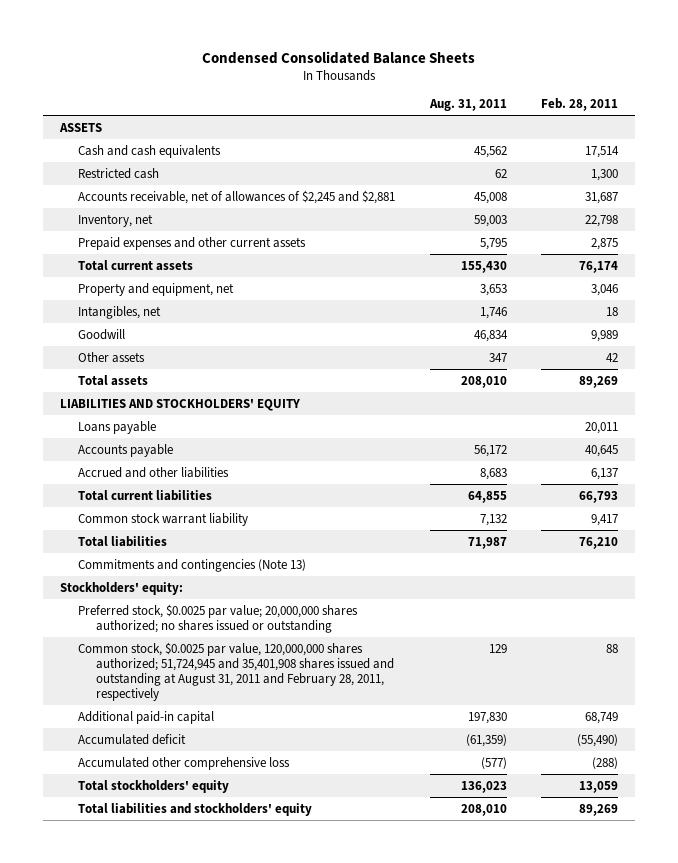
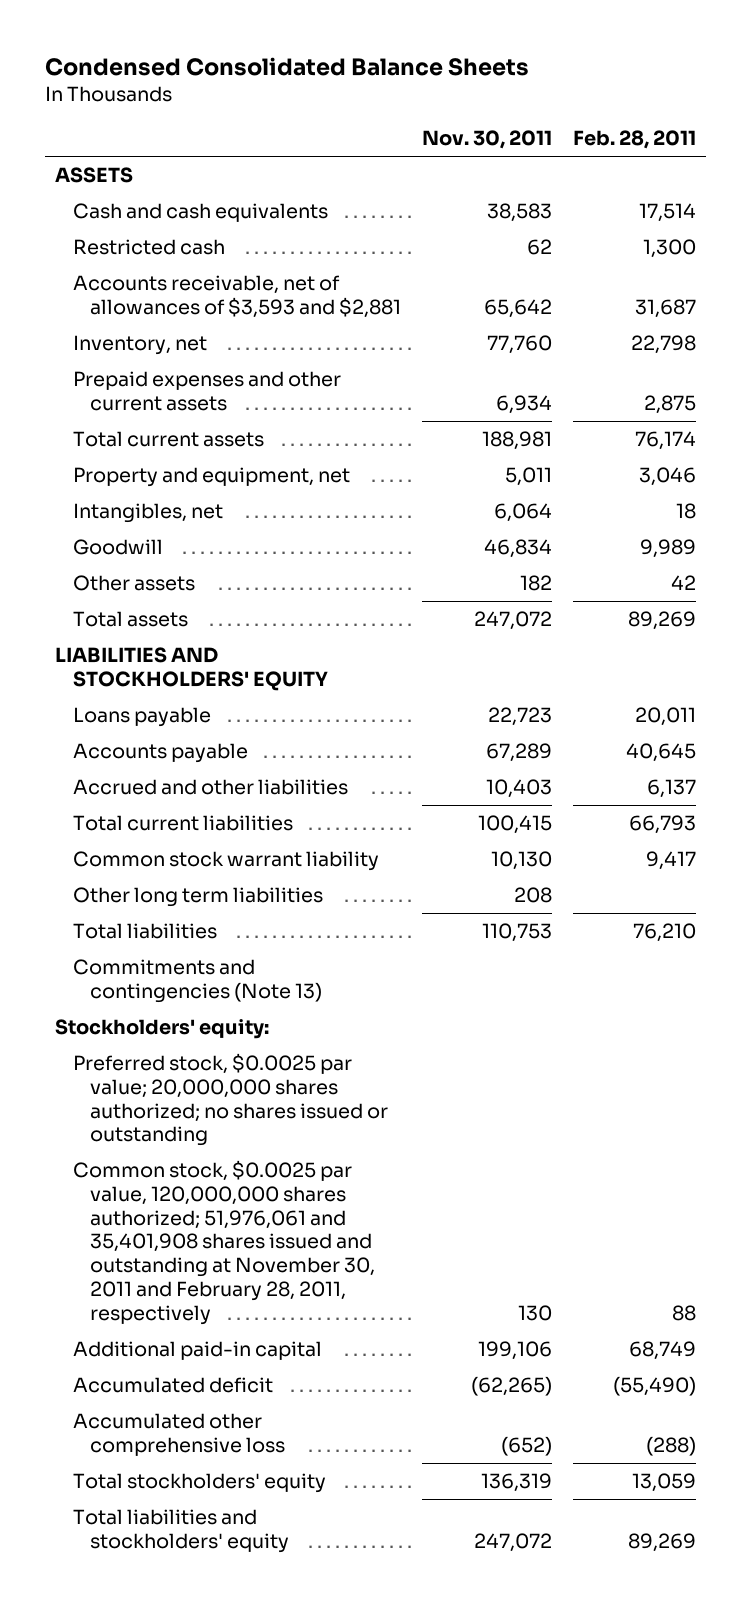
[428,99,507,112] Aug. 31, 2011 -> none
none -> [422,130,553,150] Nov. 30, 2011
[78,189,396,204] Accounts receivable, net of allowances of $2,245 and $2,881 -> [72,274,402,318] Accounts receivable, net of allowances of $3,593 and $2,881
none -> [72,886,323,907] Other long term liabilities
[78,641,395,701] Common stock, $0.0025 par value, 120,000,000 shares authorized; 51,724,945 and 35,401,908 shares issued and outstanding at August 31, 2011 and February 28, 2011, respectively -> [72,1159,376,1325] Common stock, $0.0025 par value, 120,000,000 shares authorized; 51,976,061 and 35,401,908 shares issued and outstanding at November 30, 2011 and February 28, 2011, respectively

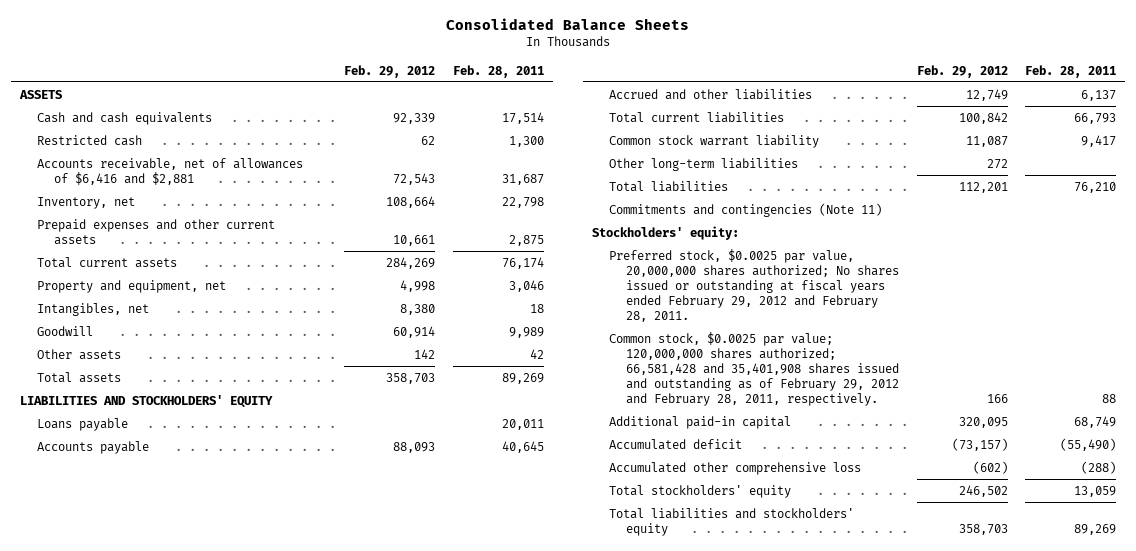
[44,56,529,76] Condensed Consolidated Balance Sheets -> [446,17,690,30] Consolidated Balance Sheets
[422,130,553,150] Nov. 30, 2011 -> none
none -> [344,64,436,78] Feb. 29, 2012
[72,274,402,318] Accounts receivable, net of allowances of $3,593 and $2,881 -> [36,157,303,185] Accounts receivable, net of allowances of $6,416 and $2,881
[72,886,323,907] Other long term liabilities -> [609,157,799,171] Other long-term liabilities
[72,958,323,1003] Commitments and contingencies (Note 13) -> [609,202,883,217] Commitments and contingencies (Note 11)
[72,1052,389,1147] Preferred stock, $0.0025 par value; 20,000,000 shares authorized; no shares issued or outstanding -> [609,248,900,322] Preferred stock, $0.0025 par value, 20,000,000 shares authorized; No shares issued or outstanding at fiscal years ended February 29, 2012 and February 28, 2011.
[72,1159,376,1325] Common stock, $0.0025 par value, 120,000,000 shares authorized; 51,976,061 and 35,401,908 shares issued and outstanding at November 30, 2011 and February 28, 2011, respectively -> [609,331,900,406] Common stock, $0.0025 par value; 120,000,000 shares authorized; 66,581,428 and 35,401,908 shares issued and outstanding as of February 29, 2012 and February 28, 2011, respectively.

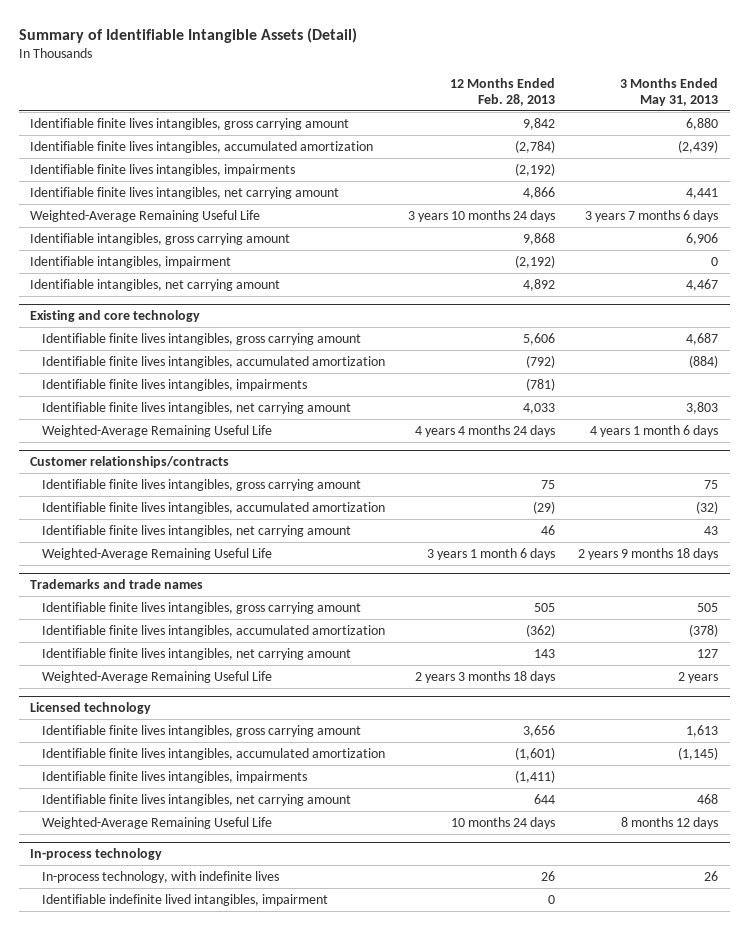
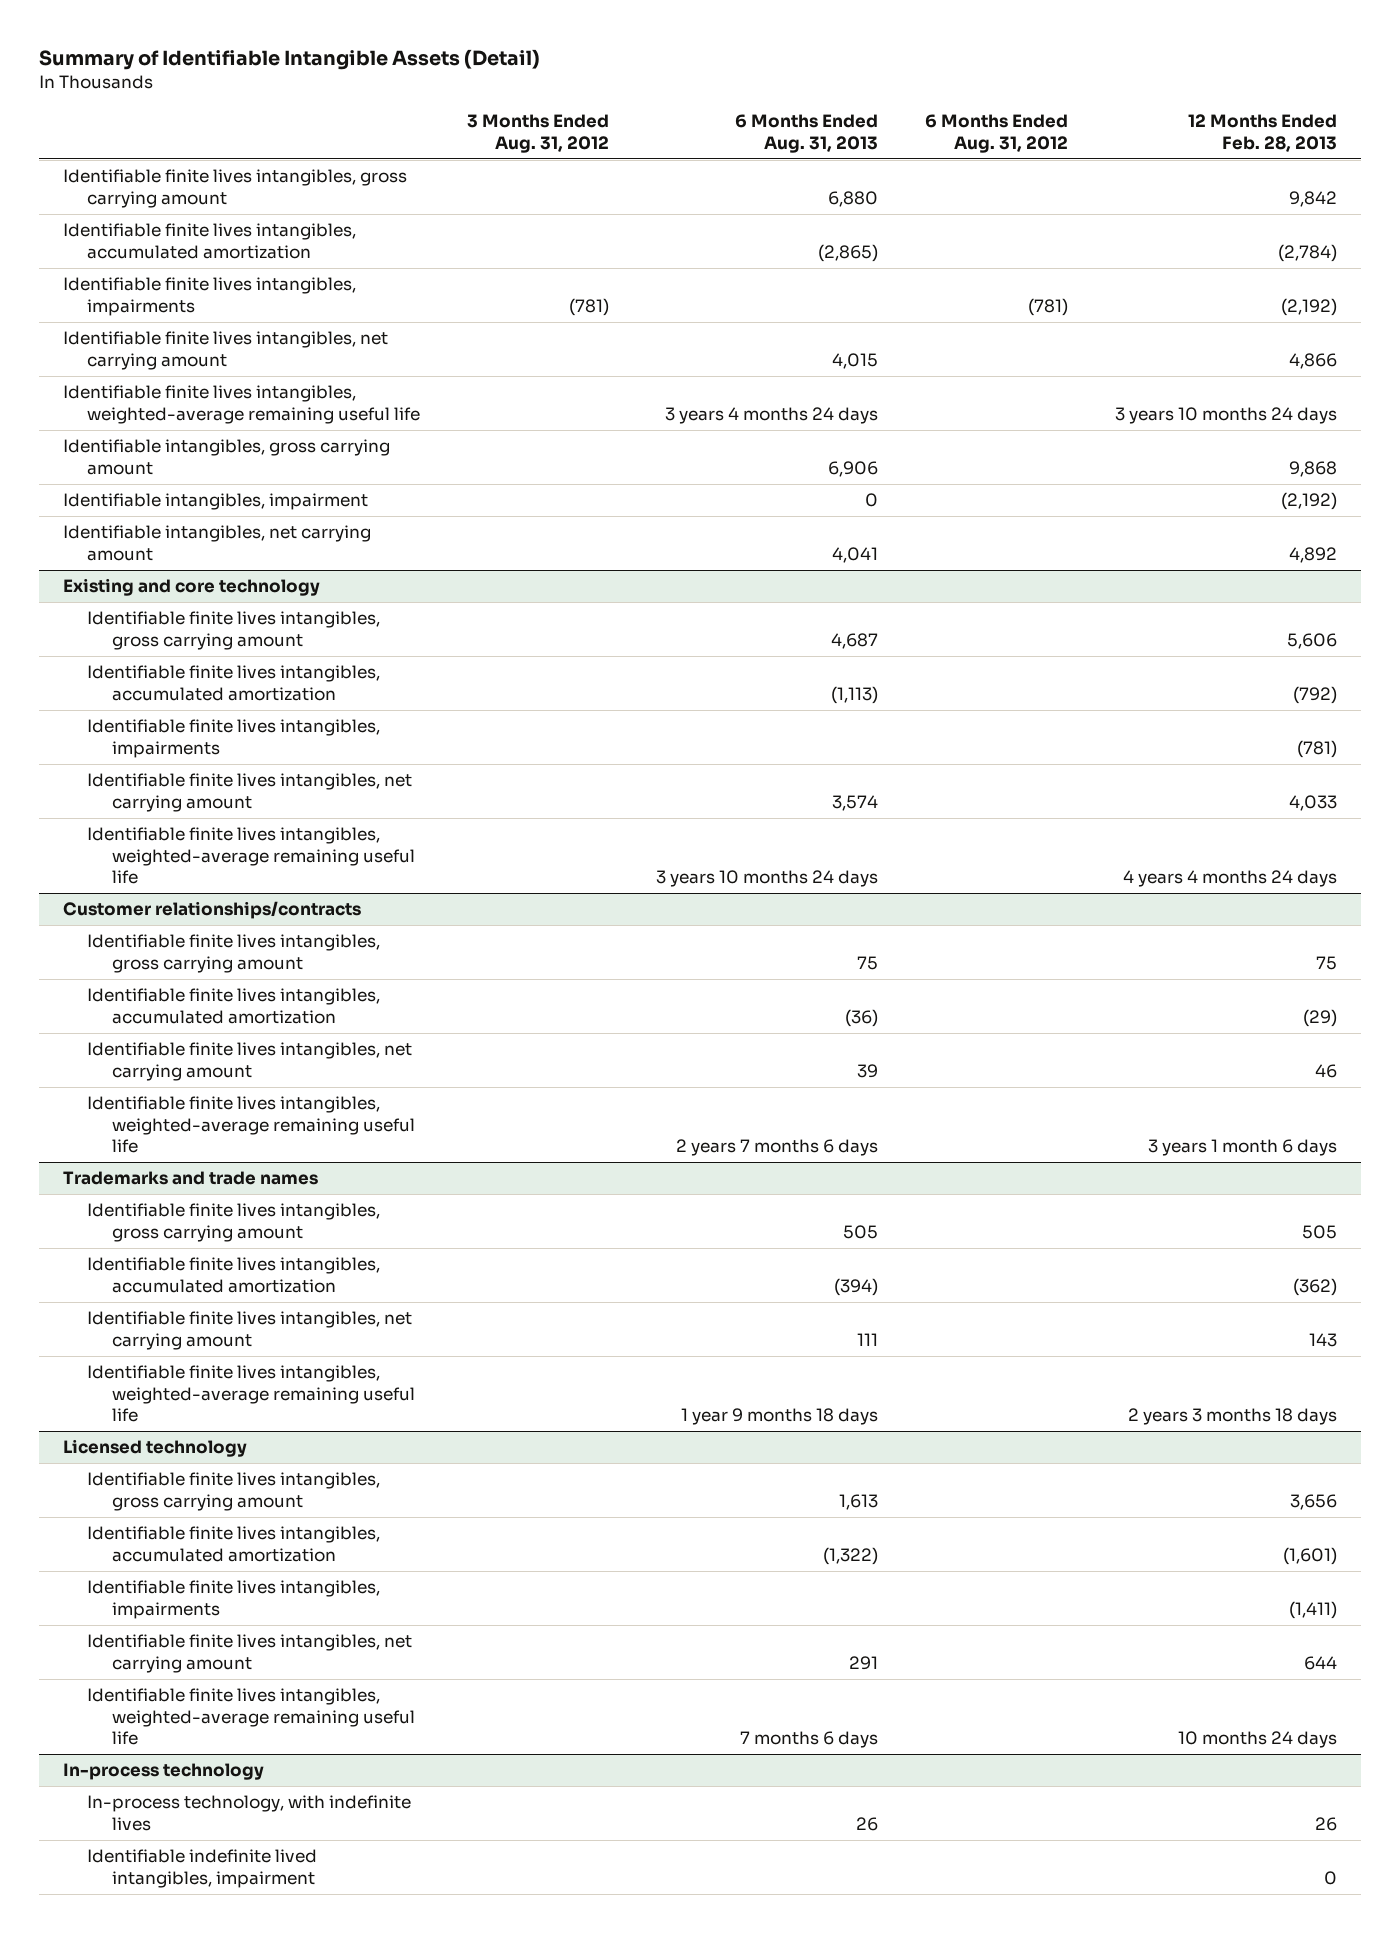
[620,77,719,107] 3 Months Ended May 31, 2013 -> none
none -> [467,114,610,153] 3 Months Ended Aug. 31, 2012
none -> [735,114,879,153] 6 Months Ended Aug. 31, 2013
none -> [925,114,1069,153] 6 Months Ended Aug. 31, 2012
[30,209,261,222] Weighted-Average Remaining Useful Life -> [62,385,421,424] Identifiable finite lives intangibles, weighted-average remaining useful life
[42,424,273,437] Weighted-Average Remaining Useful Life -> [87,827,416,884] Identifiable finite lives intangibles, weighted-average remaining useful life
[42,547,273,560] Weighted-Average Remaining Useful Life -> [87,1096,416,1153] Identifiable finite lives intangibles, weighted-average remaining useful life
[42,670,273,683] Weighted-Average Remaining Useful Life -> [87,1365,416,1422] Identifiable finite lives intangibles, weighted-average remaining useful life
[42,816,273,829] Weighted-Average Remaining Useful Life -> [87,1688,416,1745] Identifiable finite lives intangibles, weighted-average remaining useful life

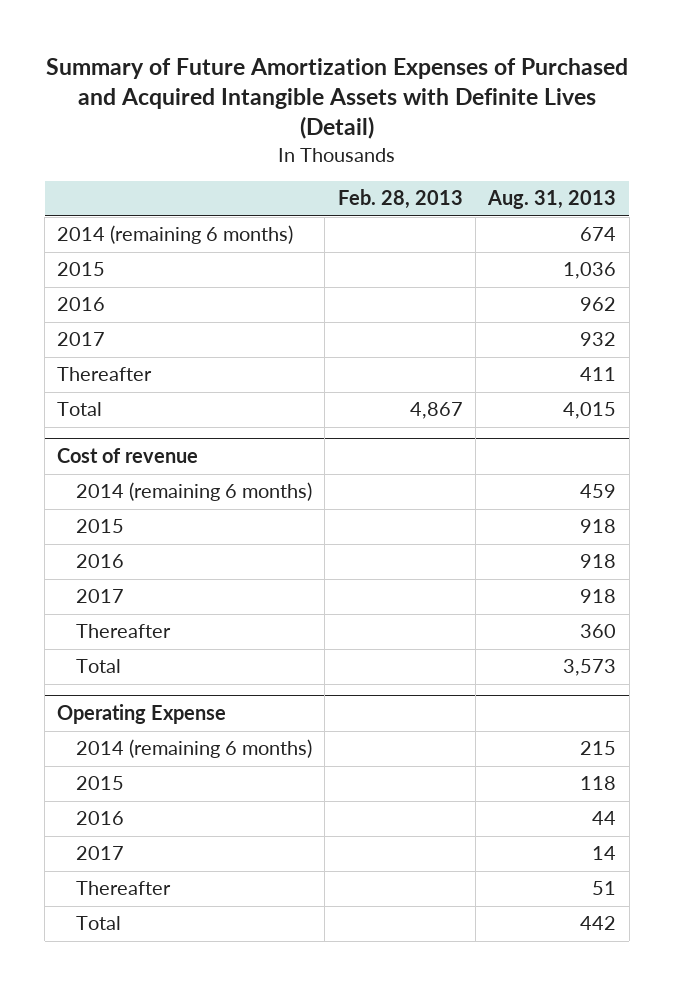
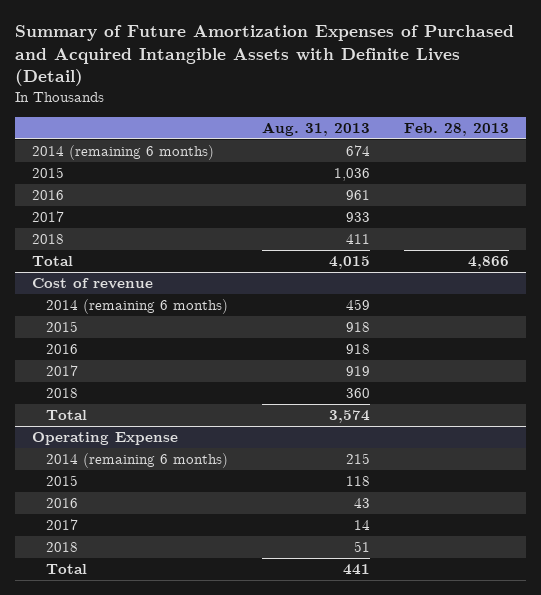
[580,297,617,312] 962 -> [346,190,371,201] 961
[580,332,617,347] 932 -> [346,212,371,223] 933
[57,367,153,382] Thereafter -> [31,234,64,245] 2018
[409,402,463,420] 4,867 -> [468,256,510,270] 4,866
[580,589,617,604] 918 -> [346,366,371,377] 919
[76,624,172,639] Thereafter -> [46,388,79,399] 2018
[563,659,617,677] 3,573 -> [329,410,371,424] 3,574
[592,811,617,826] 44 -> [354,498,371,509] 43
[76,881,172,896] Thereafter -> [46,542,79,553] 2018
[580,916,617,931] 442 -> [343,564,371,576] 441

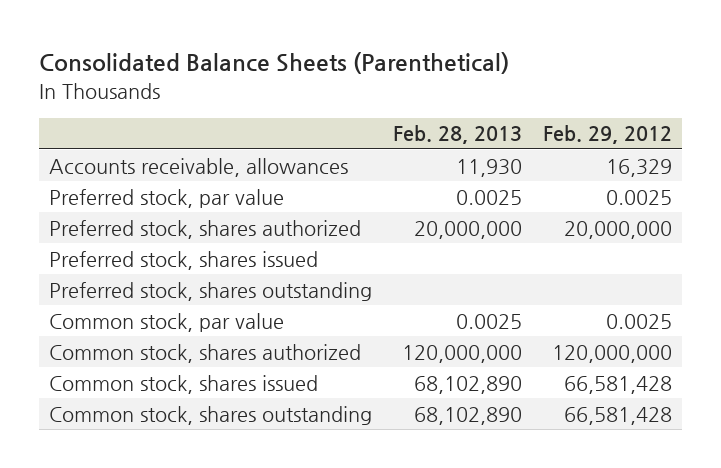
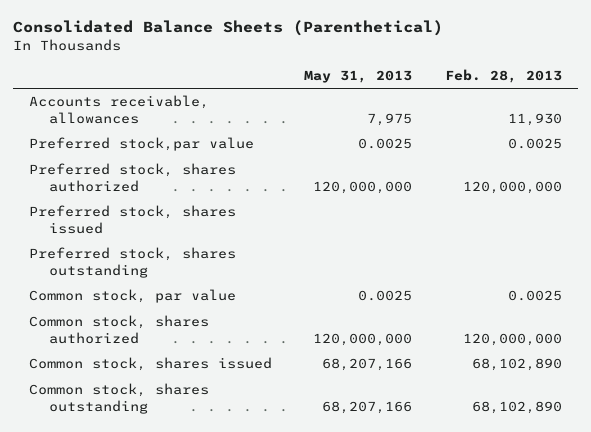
[542,125,672,145] Feb. 29, 2012 -> none
none -> [304,69,413,83] May 31, 2013
[49,188,285,208] Preferred stock, par value -> [28,137,254,152] Preferred stock,par value
[414,220,523,239] 20,000,000 -> [462,180,562,194] 120,000,000

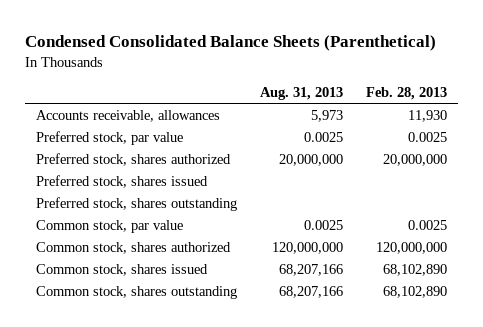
[12,20,443,37] Consolidated Balance Sheets (Parenthetical) -> [24,35,436,52] Condensed Consolidated Balance Sheets (Parenthetical)
[304,69,413,83] May 31, 2013 -> none
none -> [259,87,343,101] Aug. 31, 2013
[28,137,254,152] Preferred stock,par value -> [36,130,184,145] Preferred stock, par value
[462,180,562,194] 120,000,000 -> [382,153,447,166] 20,000,000

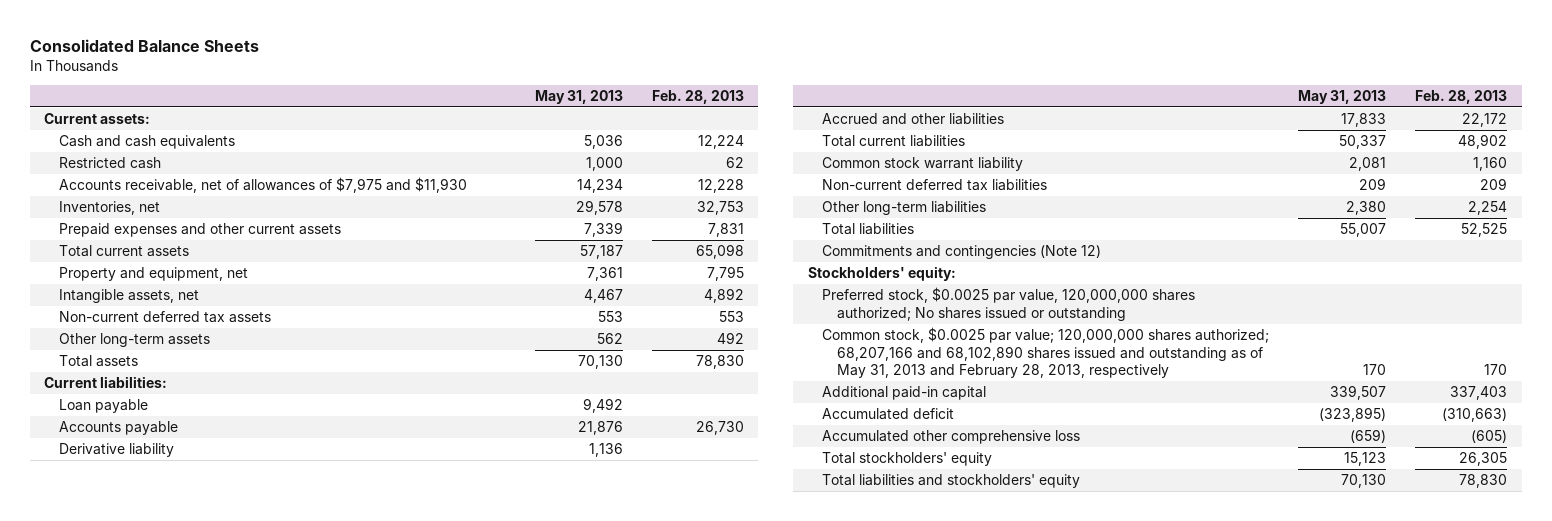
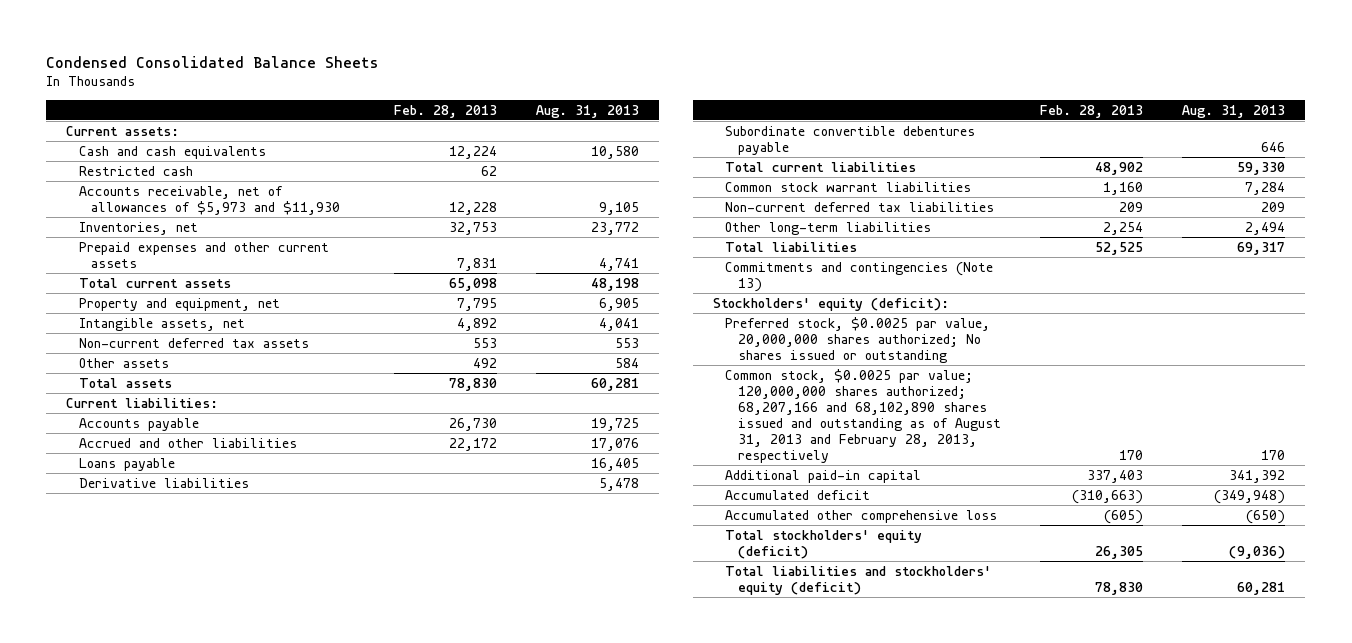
[29,38,259,52] Consolidated Balance Sheets -> [46,55,380,68] Condensed Consolidated Balance Sheets
[534,89,623,104] May 31, 2013 -> none
none -> [535,104,639,118] Aug. 31, 2013
[58,177,467,194] Accounts receivable, net of allowances of $7,975 and $11,930 -> [78,185,341,215] Accounts receivable, net of allowances of $5,973 and $11,930
[58,333,210,348] Other long-term assets -> [78,357,169,368] Other assets
[58,399,148,414] Loan payable -> none
[58,443,174,458] Derivative liability -> none
none -> [78,457,175,471] Loans payable
none -> [78,477,249,488] Derivative liabilities
none -> [725,125,976,155] Subordinate convertible debentures payable
[822,157,1024,172] Common stock warrant liability -> [725,181,972,192] Common stock warrant liabilities
[822,245,1102,260] Commitments and contingencies (Note 12) -> [725,261,994,292] Commitments and contingencies (Note 13)
[807,266,956,282] Stockholders' equity: -> [712,297,949,311] Stockholders' equity (deficit):
[822,287,1196,321] Preferred stock, $0.0025 par value, 120,000,000 shares authorized; No shares issued or outstanding -> [725,316,991,363] Preferred stock, $0.0025 par value, 20,000,000 shares authorized; No shares issued or outstanding
[822,327,1270,379] Common stock, $0.0025 par value; 120,000,000 shares authorized; 68,207,166 and 68,102,890 shares issued and outstanding as of May 31, 2013 and February 28, 2013, respectively -> [725,368,1001,464] Common stock, $0.0025 par value; 120,000,000 shares authorized; 68,207,166 and 68,102,890 shares issued and outstanding as of August 31, 2013 and February 28, 2013, respectively
[822,452,993,467] Total stockholders' equity -> [725,529,923,559] Total stockholders' equity (deficit)
[822,474,1081,489] Total liabilities and stockholders' equity -> [725,565,992,595] Total liabilities and stockholders' equity (deficit)

